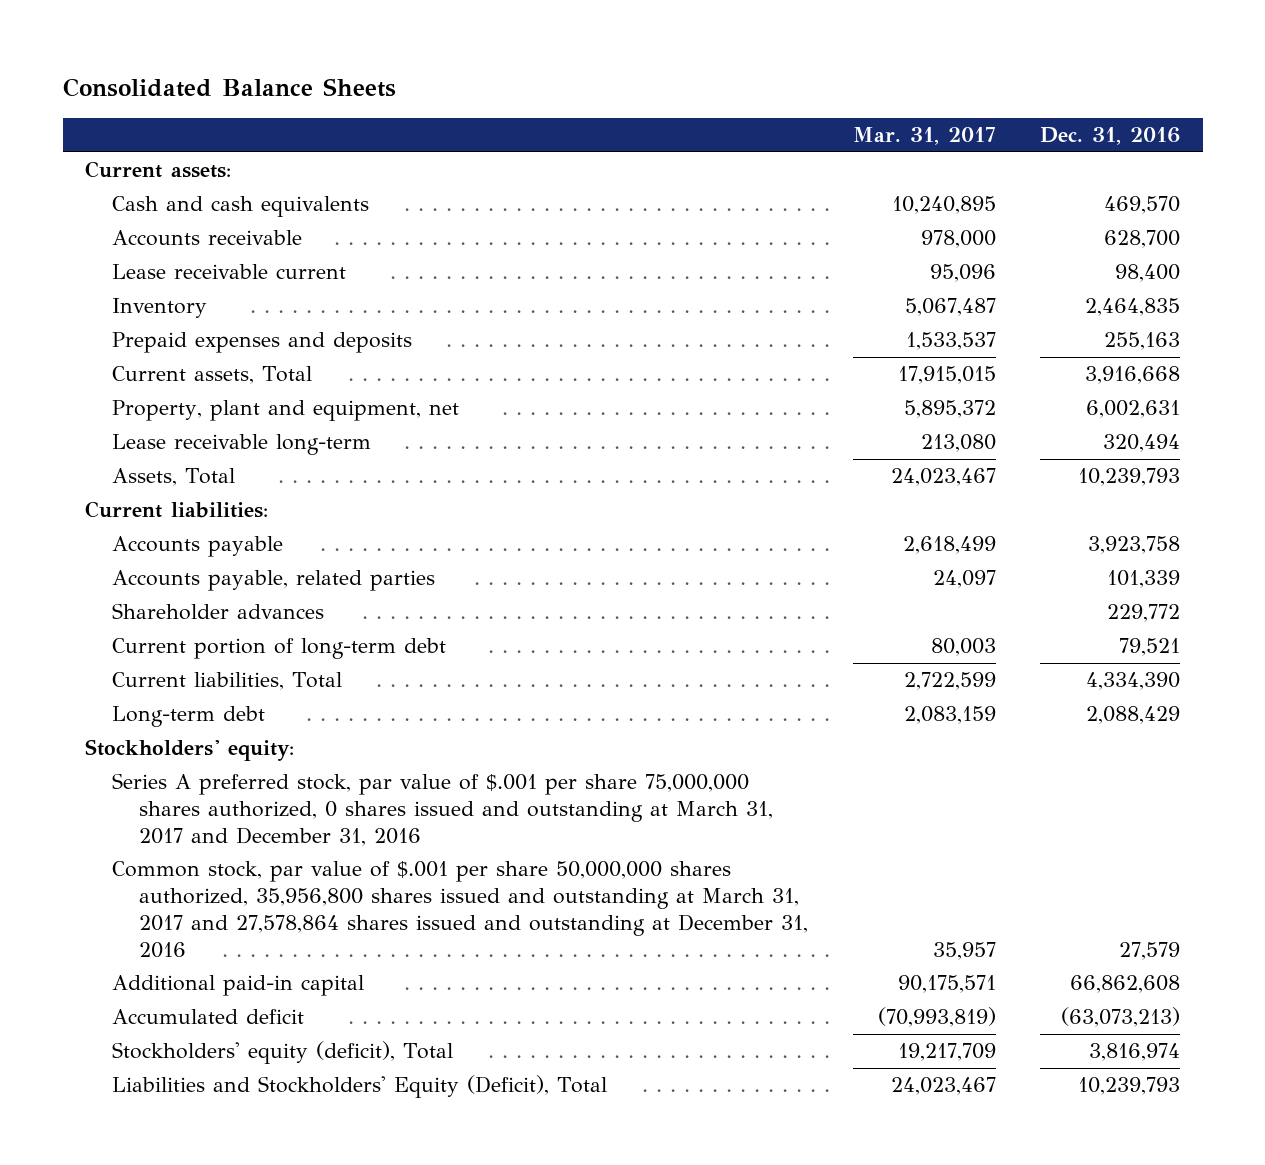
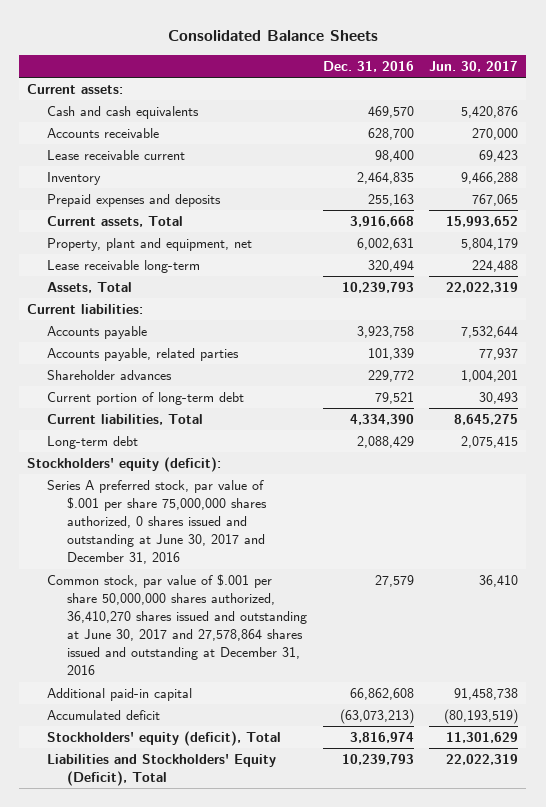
[852,127,996,146] Mar. 31, 2017 -> none
none -> [429,60,519,72] Jun. 30, 2017
[85,739,295,762] Stockholders' equity: -> [27,457,222,473] Stockholders' equity (deficit):
[111,773,773,846] Series A preferred stock, par value of $.001 per share 75,000,000 shares authorized, 0 shares issued and outstanding at March 31, 2017 and December 31, 2016 -> [46,480,267,565] Series A preferred stock, par value of $.001 per share 75,000,000 shares authorized, 0 shares issued and outstanding at June 30, 2017 and December 31, 2016
[111,861,808,958] Common stock, par value of $.001 per share 50,000,000 shares authorized, 35,956,800 shares issued and outstanding at March 31, 2017 and 27,578,864 shares issued and outstanding at December 31, 2016 -> [46,574,307,676] Common stock, par value of $.001 per share 50,000,000 shares authorized, 36,410,270 shares issued and outstanding at June 30, 2017 and 27,578,864 shares issued and outstanding at December 31, 2016

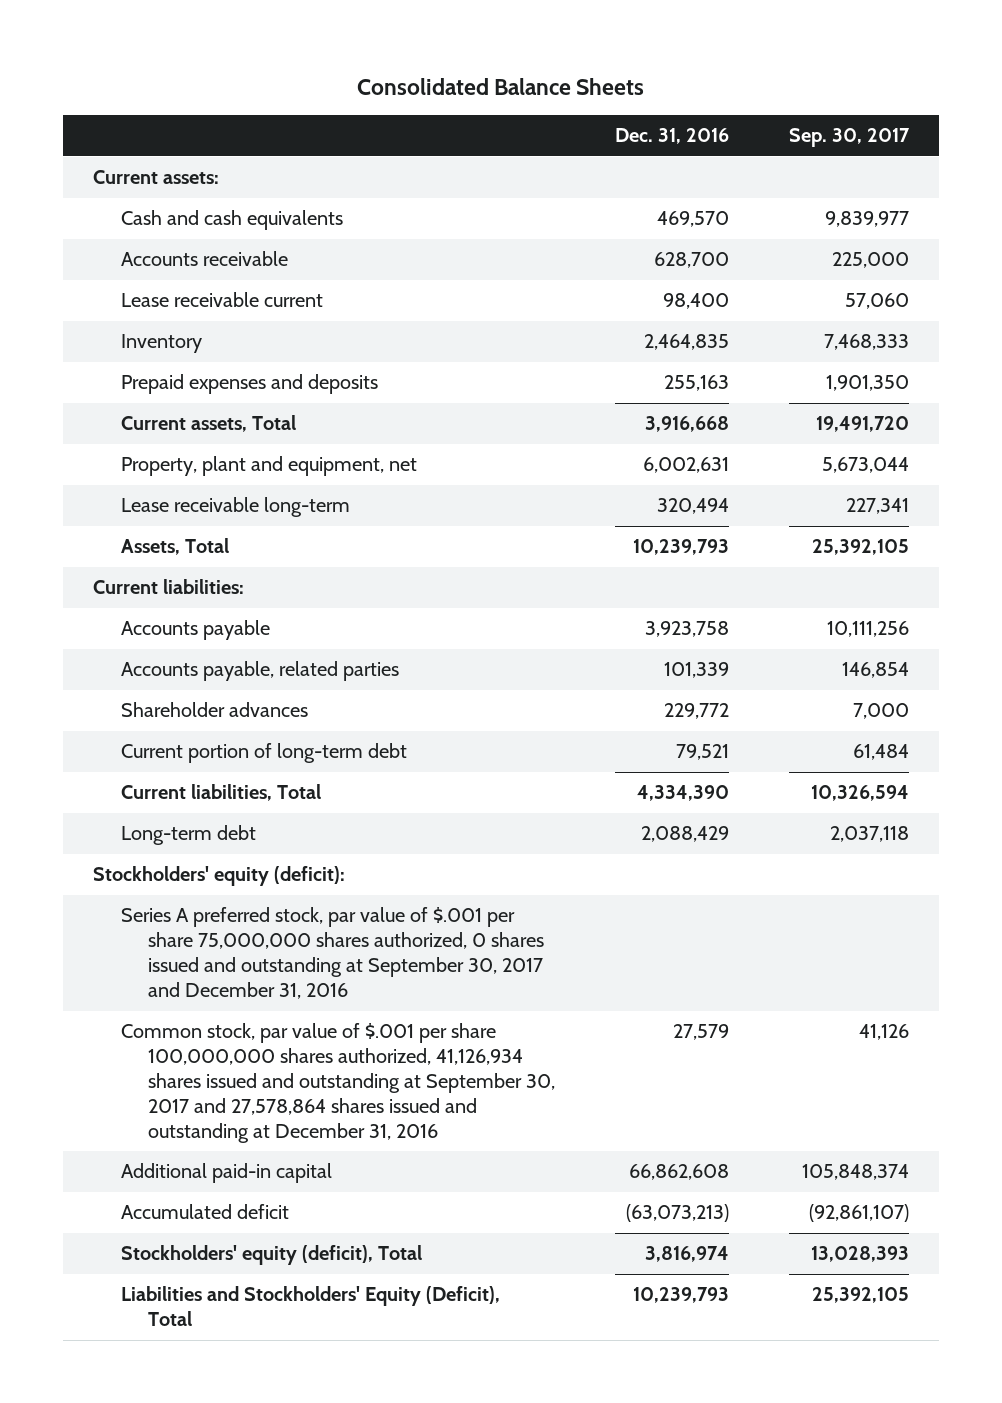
[429,60,519,72] Jun. 30, 2017 -> none
none -> [788,128,910,148] Sep. 30, 2017
[46,480,267,565] Series A preferred stock, par value of $.001 per share 75,000,000 shares authorized, 0 shares issued and outstanding at June 30, 2017 and December 31, 2016 -> [120,907,545,1000] Series A preferred stock, par value of $.001 per share 75,000,000 shares authorized, 0 shares issued and outstanding at September 30, 2017 and December 31, 2016
[46,574,307,676] Common stock, par value of $.001 per share 50,000,000 shares authorized, 36,410,270 shares issued and outstanding at June 30, 2017 and 27,578,864 shares issued and outstanding at December 31, 2016 -> [120,1023,556,1144] Common stock, par value of $.001 per share 100,000,000 shares authorized, 41,126,934 shares issued and outstanding at September 30, 2017 and 27,578,864 shares issued and outstanding at December 31, 2016

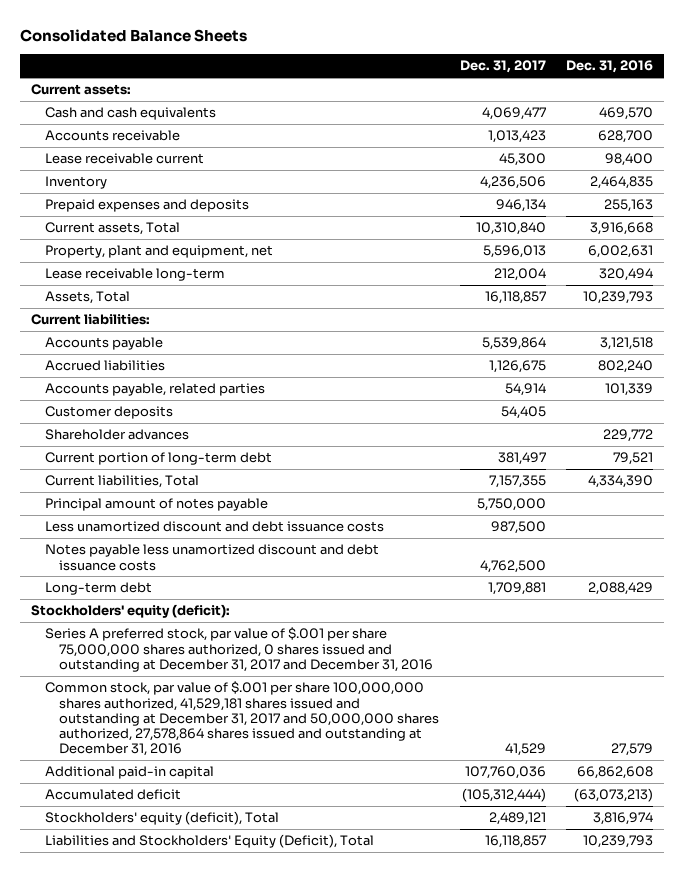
[788,128,910,148] Sep. 30, 2017 -> none
none -> [459,60,546,74] Dec. 31, 2017
[645,621,730,638] 3,923,758 -> [600,337,654,351] 3,121,518
none -> [44,360,165,372] Accrued liabilities
none -> [44,406,173,420] Customer deposits
none -> [44,498,268,512] Principal amount of notes payable
none -> [44,521,384,533] Less unamortized discount and debt issuance costs
none -> [44,544,379,571] Notes payable less unamortized discount and debt issuance costs
[120,907,545,1000] Series A preferred stock, par value of $.001 per share 75,000,000 shares authorized, 0 shares issued and outstanding at September 30, 2017 and December 31, 2016 -> [44,627,433,672] Series A preferred stock, par value of $.001 per share 75,000,000 shares authorized, 0 shares issued and outstanding at December 31, 2017 and December 31, 2016
[120,1023,556,1144] Common stock, par value of $.001 per share 100,000,000 shares authorized, 41,126,934 shares issued and outstanding at September 30, 2017 and 27,578,864 shares issued and outstanding at December 31, 2016 -> [44,681,439,757] Common stock, par value of $.001 per share 100,000,000 shares authorized, 41,529,181 shares issued and outstanding at December 31, 2017 and 50,000,000 shares authorized, 27,578,864 shares issued and outstanding at December 31, 2016

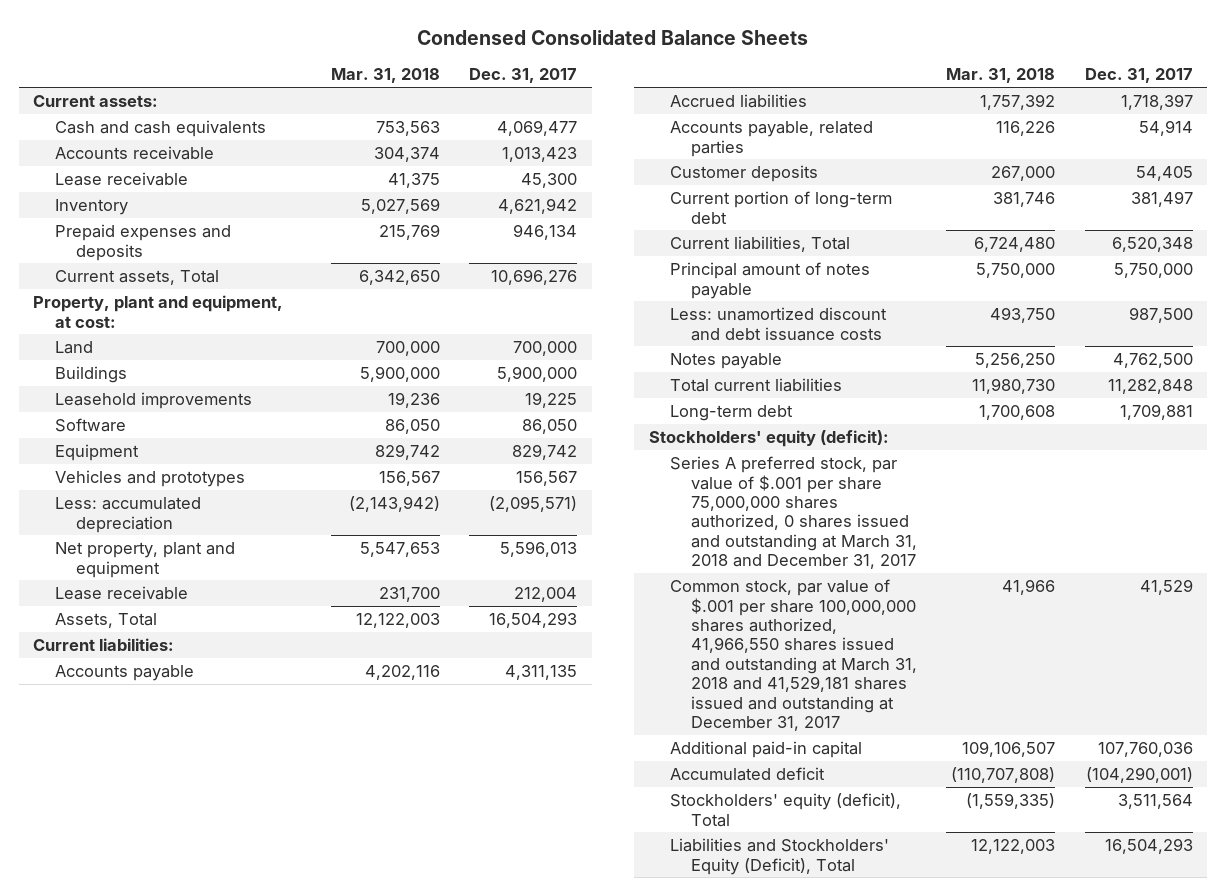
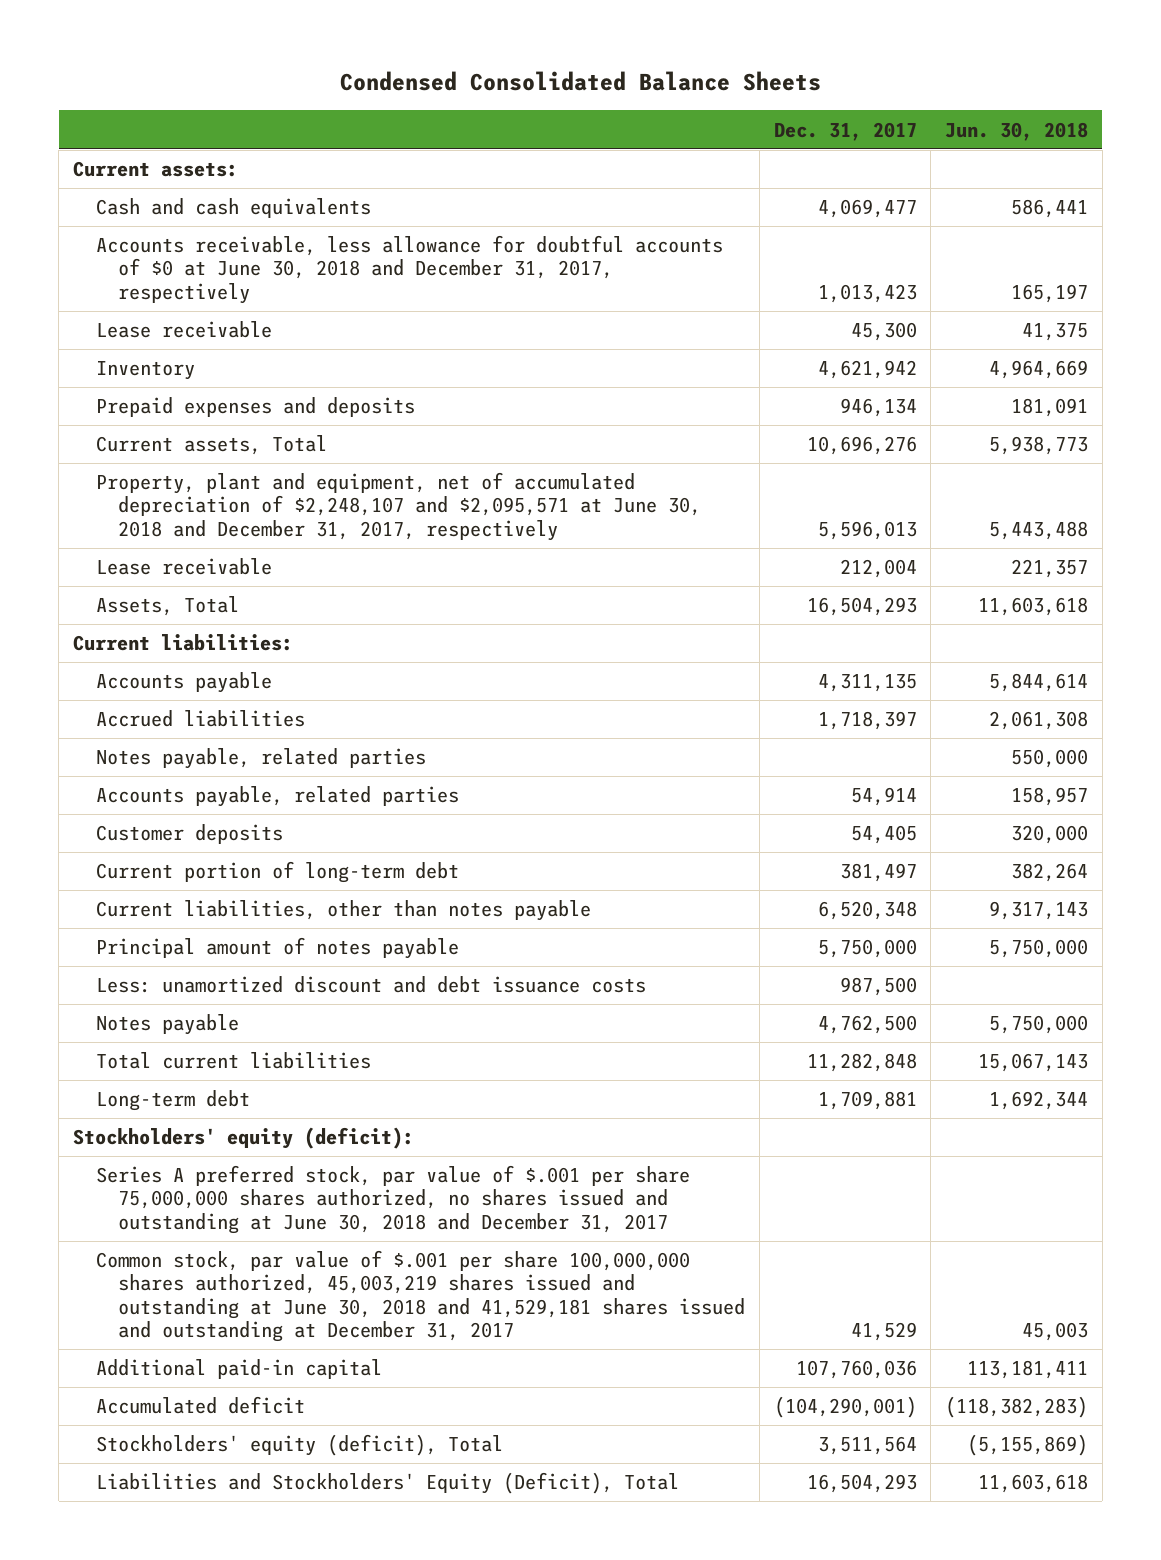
[331,68,441,84] Mar. 31, 2018 -> none
none -> [945,121,1089,141] Jun. 30, 2018
[54,146,214,161] Accounts receivable -> [95,235,723,304] Accounts receivable, less allowance for doubtful accounts of $0 at June 30, 2018 and December 31, 2017, respectively
[33,295,284,328] Property, plant and equipment, at cost: -> none
[54,341,93,355] Land -> none
[54,366,127,384] Buildings -> none
[54,392,252,410] Leasehold improvements -> none
[54,418,126,433] Software -> none
[54,444,139,462] Equipment -> none
[54,470,245,488] Vehicles and prototypes -> none
[54,497,201,533] Less: accumulated depreciation -> none
[54,542,235,578] Net property, plant and equipment -> [95,472,702,541] Property, plant and equipment, net of accumulated depreciation of $2,248,107 and $2,095,571 at June 30, 2018 and December 31, 2017, respectively
none -> [95,748,426,770] Notes payable, related parties
[669,236,850,253] Current liabilities, Total -> [95,900,591,922] Current liabilities, other than notes payable
[669,456,918,570] Series A preferred stock, par value of $.001 per share 75,000,000 shares authorized, 0 shares issued and outstanding at March 31, 2018 and December 31, 2017 -> [95,1165,690,1234] Series A preferred stock, par value of $.001 per share 75,000,000 shares authorized, no shares issued and outstanding at June 30, 2018 and December 31, 2017
[669,579,918,732] Common stock, par value of $.001 per share 100,000,000 shares authorized, 41,966,550 shares issued and outstanding at March 31, 2018 and 41,529,181 shares issued and outstanding at December 31, 2017 -> [95,1250,746,1342] Common stock, par value of $.001 per share 100,000,000 shares authorized, 45,003,219 shares issued and outstanding at June 30, 2018 and 41,529,181 shares issued and outstanding at December 31, 2017

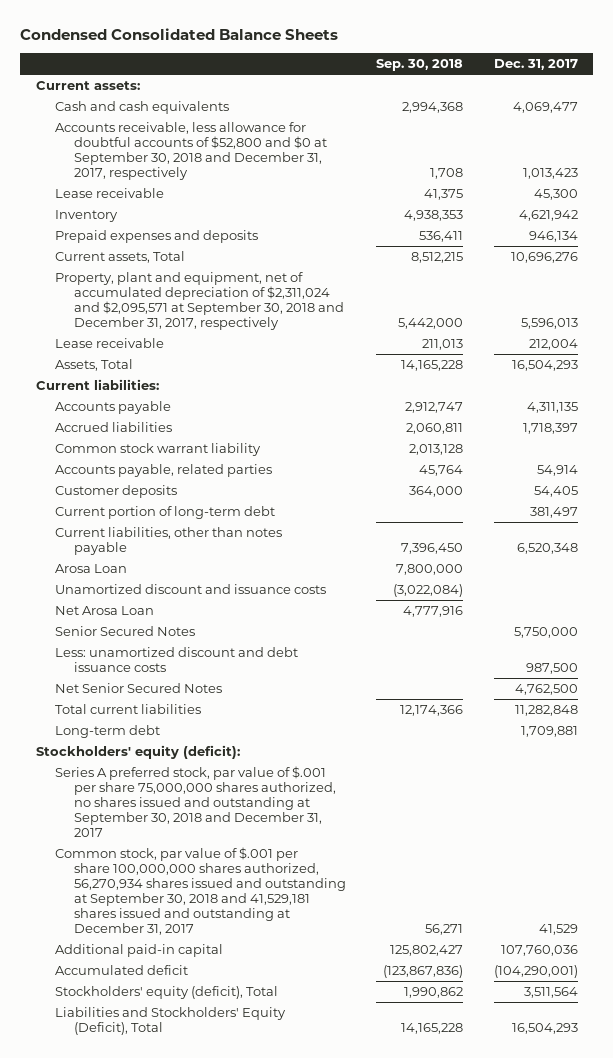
[945,121,1089,141] Jun. 30, 2018 -> none
none -> [376,59,464,72] Sep. 30, 2018
[95,235,723,304] Accounts receivable, less allowance for doubtful accounts of $0 at June 30, 2018 and December 31, 2017, respectively -> [54,122,327,180] Accounts receivable, less allowance for doubtful accounts of $52,800 and $0 at September 30, 2018 and December 31, 2017, respectively
[95,472,702,541] Property, plant and equipment, net of accumulated depreciation of $2,248,107 and $2,095,571 at June 30, 2018 and December 31, 2017, respectively -> [54,272,344,330] Property, plant and equipment, net of accumulated depreciation of $2,311,024 and $2,095,571 at September 30, 2018 and December 31, 2017, respectively
[95,748,426,770] Notes payable, related parties -> none
none -> [54,443,261,457] Common stock warrant liability
none -> [54,564,127,574] Arosa Loan
none -> [54,584,326,595] Unamortized discount and issuance costs
none -> [54,606,154,616] Net Arosa Loan
[95,937,459,960] Principal amount of notes payable -> [54,626,195,637] Senior Secured Notes
[95,1014,239,1036] Notes payable -> [54,683,222,694] Net Senior Secured Notes
[95,1165,690,1234] Series A preferred stock, par value of $.001 per share 75,000,000 shares authorized, no shares issued and outstanding at June 30, 2018 and December 31, 2017 -> [54,766,336,837] Series A preferred stock, par value of $.001 per share 75,000,000 shares authorized, no shares issued and outstanding at September 30, 2018 and December 31, 2017
[95,1250,746,1342] Common stock, par value of $.001 per share 100,000,000 shares authorized, 45,003,219 shares issued and outstanding at June 30, 2018 and 41,529,181 shares issued and outstanding at December 31, 2017 -> [54,847,346,935] Common stock, par value of $.001 per share 100,000,000 shares authorized, 56,270,934 shares issued and outstanding at September 30, 2018 and 41,529,181 shares issued and outstanding at December 31, 2017

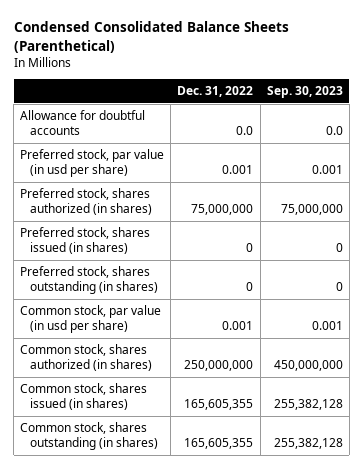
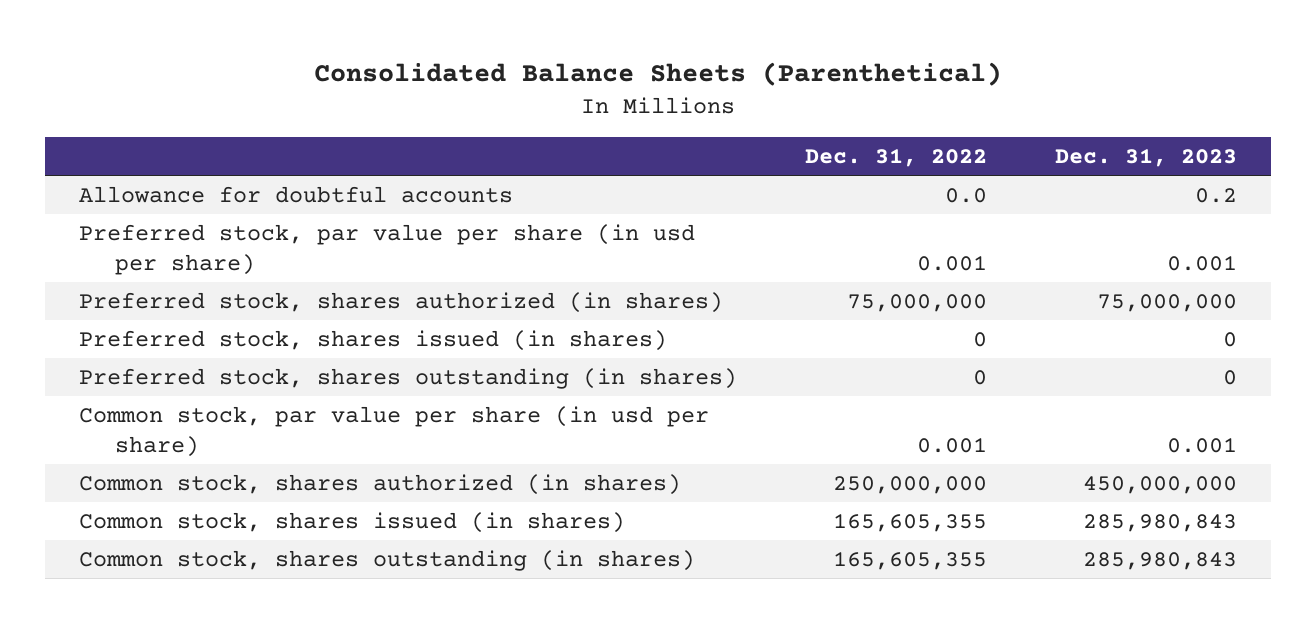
[13,21,289,53] Condensed Consolidated Balance Sheets (Parenthetical) -> [313,62,1002,87] Consolidated Balance Sheets (Parenthetical)
[266,85,343,98] Sep. 30, 2023 -> none
none -> [1054,147,1237,167] Dec. 31, 2023
[20,149,165,178] Preferred stock, par value (in usd per share) -> [78,224,695,276] Preferred stock, par value per share (in usd per share)
[20,305,162,334] Common stock, par value (in usd per share) -> [78,406,709,458] Common stock, par value per share (in usd per share)

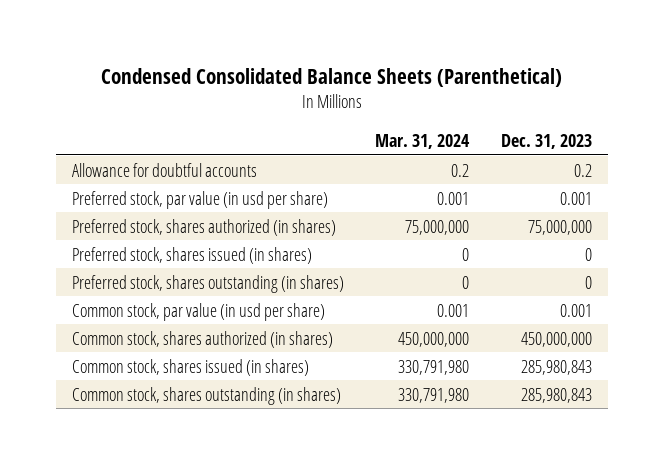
[313,62,1002,87] Consolidated Balance Sheets (Parenthetical) -> [100,68,562,88] Condensed Consolidated Balance Sheets (Parenthetical)
[804,147,987,167] Dec. 31, 2022 -> none
none -> [375,133,471,149] Mar. 31, 2024
[78,224,695,276] Preferred stock, par value per share (in usd per share) -> [71,190,328,209] Preferred stock, par value (in usd per share)
[78,406,709,458] Common stock, par value per share (in usd per share) -> [71,302,325,321] Common stock, par value (in usd per share)

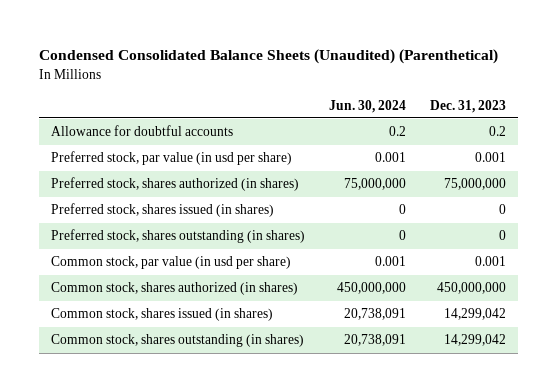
[100,68,562,88] Condensed Consolidated Balance Sheets (Parenthetical) -> [39,49,499,65] Condensed Consolidated Balance Sheets (Unaudited) (Parenthetical)
[375,133,471,149] Mar. 31, 2024 -> none
none -> [329,99,407,113] Jun. 30, 2024
[520,359,592,375] 285,980,843 -> [444,308,507,321] 14,299,042
[520,387,592,403] 285,980,843 -> [444,334,507,347] 14,299,042

